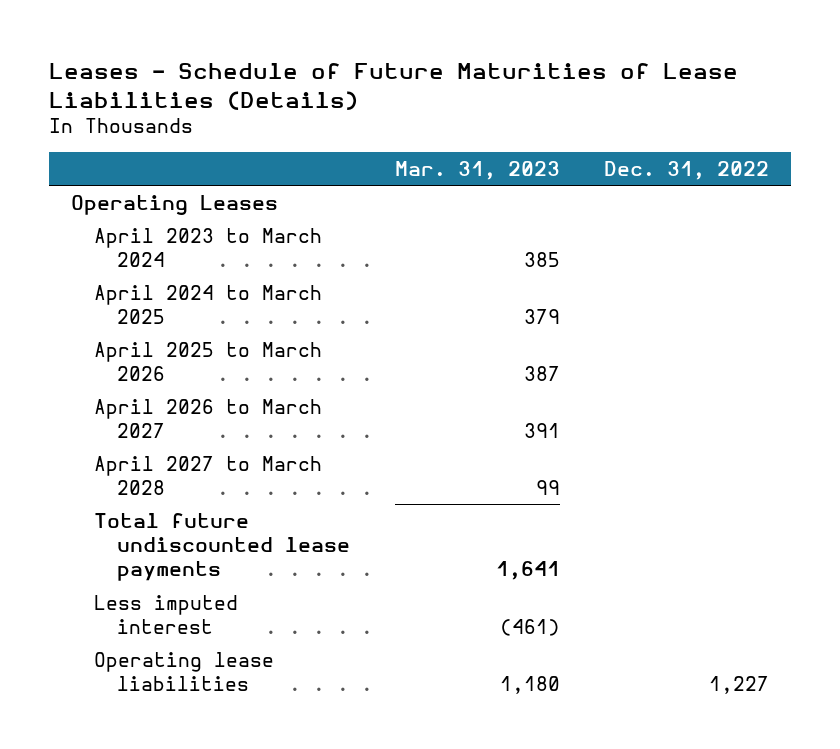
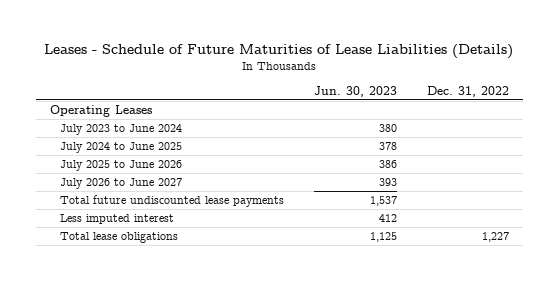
[394,160,560,180] Mar. 31, 2023 -> none
none -> [313,86,397,98] Jun. 30, 2023
[94,455,323,496] April 2027 to March 2028 -> none
[94,227,323,268] April 2023 to March 2024 -> [60,124,183,136] July 2023 to June 2024
[94,284,323,325] April 2024 to March 2025 -> [60,142,183,154] July 2024 to June 2025
[94,341,323,382] April 2025 to March 2026 -> [60,160,183,172] July 2025 to June 2026
[94,398,323,439] April 2026 to March 2027 -> [60,178,183,190] July 2026 to June 2027
[94,651,275,692] Operating lease liabilities -> [60,232,179,244] Total lease obligations

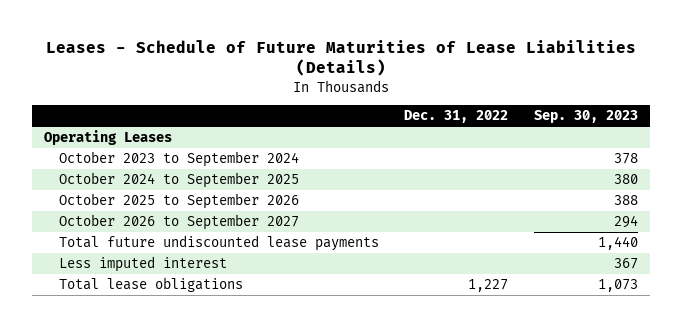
[313,86,397,98] Jun. 30, 2023 -> none
none -> [533,110,638,124] Sep. 30, 2023
[60,124,183,136] July 2023 to June 2024 -> [58,151,299,168] October 2023 to September 2024
[60,142,183,154] July 2024 to June 2025 -> [58,172,299,189] October 2024 to September 2025
[60,160,183,172] July 2025 to June 2026 -> [58,193,299,210] October 2025 to September 2026
[60,178,183,190] July 2026 to June 2027 -> [58,214,299,231] October 2026 to September 2027

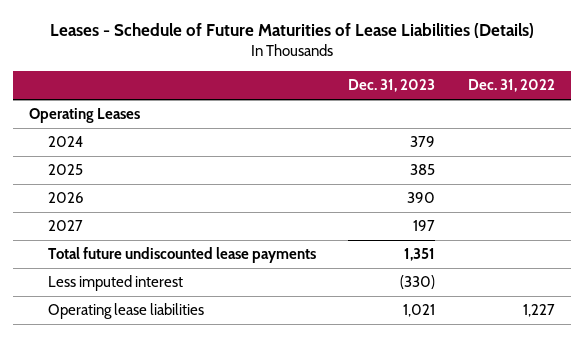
[533,110,638,124] Sep. 30, 2023 -> none
none -> [348,79,436,93] Dec. 31, 2023
[58,151,299,168] October 2023 to September 2024 -> [47,136,83,148] 2024
[58,172,299,189] October 2024 to September 2025 -> [47,164,83,176] 2025
[58,193,299,210] October 2025 to September 2026 -> [47,192,84,204] 2026
[58,214,299,231] October 2026 to September 2027 -> [47,220,83,232] 2027
[58,277,243,293] Total lease obligations -> [47,303,204,320] Operating lease liabilities

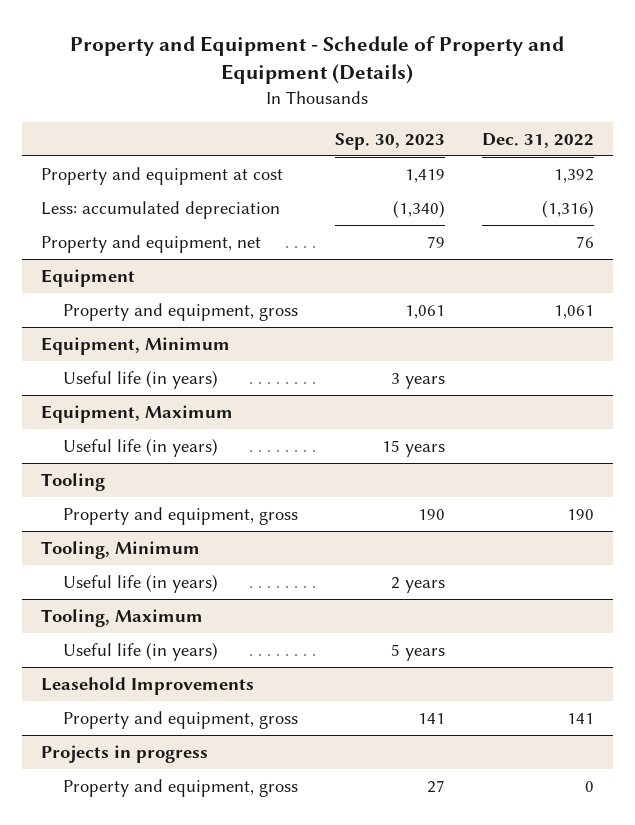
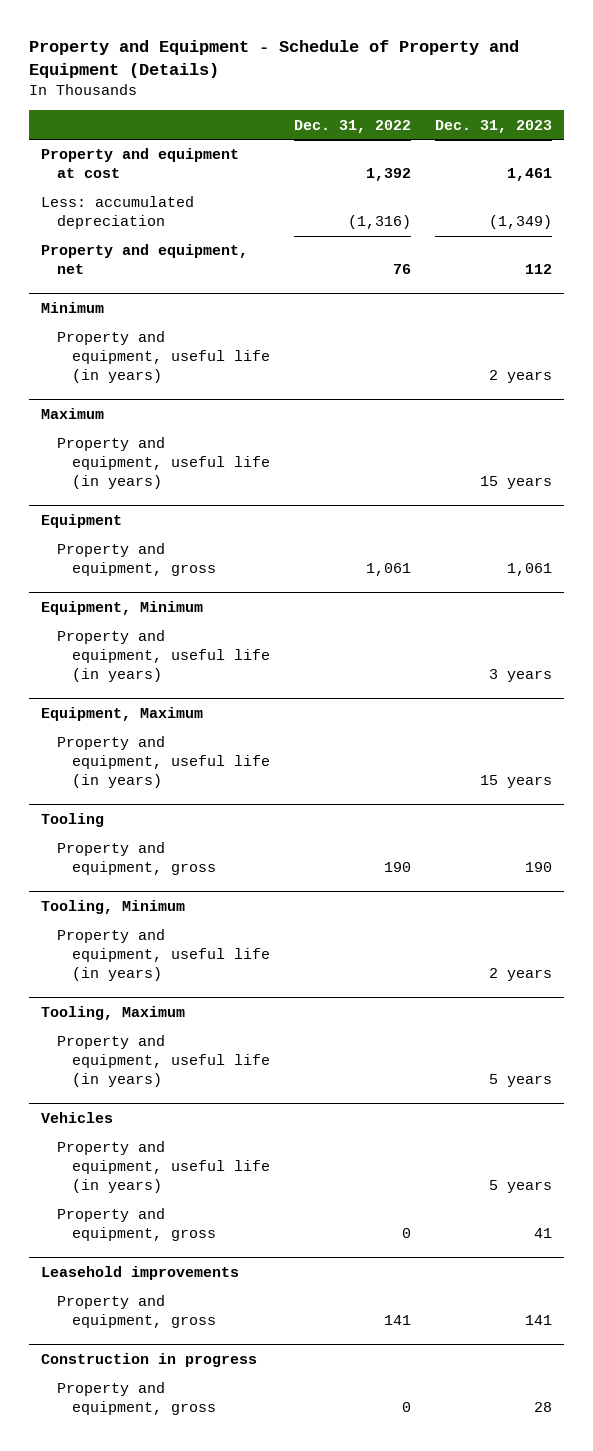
[334,132,445,150] Sep. 30, 2023 -> none
none -> [434,119,552,133] Dec. 31, 2023
none -> [41,301,105,313] Minimum
none -> [56,331,271,384] Property and equipment, useful life (in years)
none -> [41,407,105,419] Maximum
none -> [56,437,271,490] Property and equipment, useful life (in years)
[62,369,218,389] Useful life (in years) -> [56,630,271,683] Property and equipment, useful life (in years)
[62,437,218,457] Useful life (in years) -> [56,736,271,789] Property and equipment, useful life (in years)
[62,573,218,593] Useful life (in years) -> [56,929,271,982] Property and equipment, useful life (in years)
[62,641,218,661] Useful life (in years) -> [56,1035,271,1088] Property and equipment, useful life (in years)
none -> [41,1111,114,1123] Vehicles
none -> [56,1141,271,1194] Property and equipment, useful life (in years)
none -> [56,1208,217,1242] Property and equipment, gross
[40,676,254,695] Leasehold Improvements -> [41,1265,240,1280] Leasehold improvements
[40,744,208,763] Projects in progress -> [41,1352,258,1367] Construction in progress

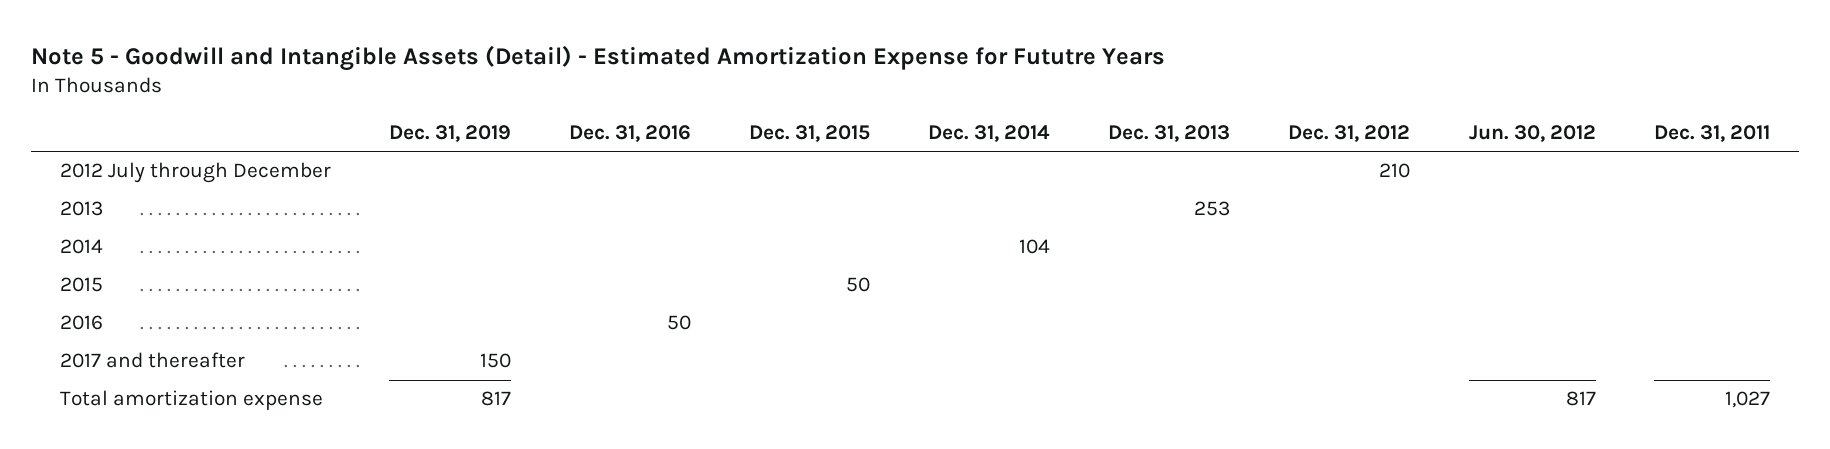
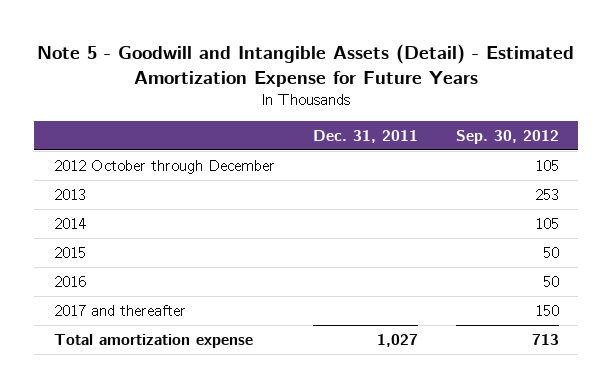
[31,45,1166,72] Note 5 - Goodwill and Intangible Assets (Detail) - Estimated Amortization Expense for Fututre Years -> [37,44,575,87] Note 5 - Goodwill and Intangible Assets (Detail) - Estimated Amortization Expense for Future Years
[389,124,512,142] Dec. 31, 2019 -> none
[569,124,692,142] Dec. 31, 2016 -> none
[749,124,871,142] Dec. 31, 2015 -> none
[928,124,1051,142] Dec. 31, 2014 -> none
[1108,124,1231,142] Dec. 31, 2013 -> none
[1288,124,1411,142] Dec. 31, 2012 -> none
[1468,124,1596,142] Jun. 30, 2012 -> none
none -> [455,129,559,144] Sep. 30, 2012
[60,162,332,184] 2012 July through December -> [53,159,275,174] 2012 October through December

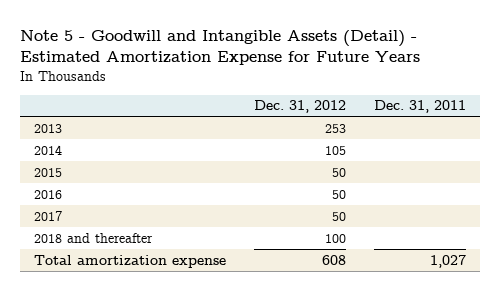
[455,129,559,144] Sep. 30, 2012 -> none
none -> [253,100,346,114] Dec. 31, 2012
[53,159,275,174] 2012 October through December -> none
none -> [33,210,62,221] 2017
[53,304,186,316] 2017 and thereafter -> [33,232,153,243] 2018 and thereafter

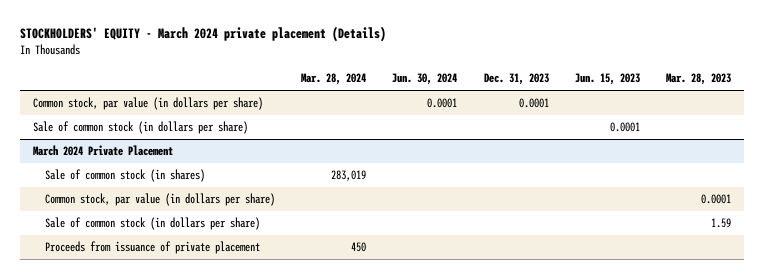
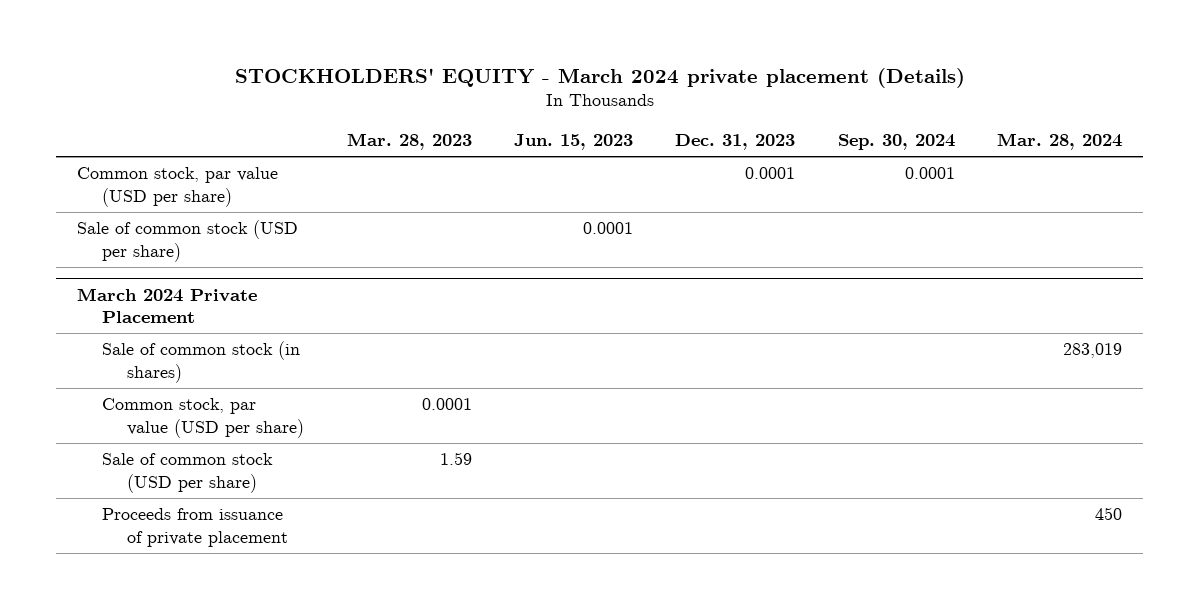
[392,73,458,86] Jun. 30, 2024 -> none
none -> [837,133,955,150] Sep. 30, 2024
[33,97,264,111] Common stock, par value (in dollars per share) -> [77,167,279,207] Common stock, par value (USD per share)
[33,121,249,135] Sale of common stock (in dollars per share) -> [77,220,299,262] Sale of common stock (USD per share)
[44,193,275,207] Common stock, par value (in dollars per share) -> [102,398,305,438] Common stock, par value (USD per share)
[44,217,260,231] Sale of common stock (in dollars per share) -> [102,453,274,493] Sale of common stock (USD per share)

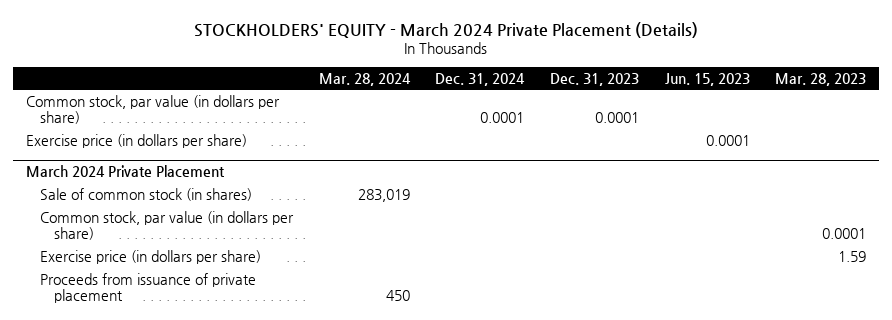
[234,67,965,88] STOCKHOLDERS' EQUITY - March 2024 private placement (Details) -> [194,21,699,38] STOCKHOLDERS' EQUITY - March 2024 Private Placement (Details)
[837,133,955,150] Sep. 30, 2024 -> none
none -> [435,72,526,86] Dec. 31, 2024
[77,167,279,207] Common stock, par value (USD per share) -> [26,95,281,125] Common stock, par value (in dollars per share)
[77,220,299,262] Sale of common stock (USD per share) -> [26,134,248,149] Exercise price (in dollars per share)
[102,398,305,438] Common stock, par value (USD per share) -> [39,211,294,241] Common stock, par value (in dollars per share)
[102,453,274,493] Sale of common stock (USD per share) -> [39,250,261,265] Exercise price (in dollars per share)

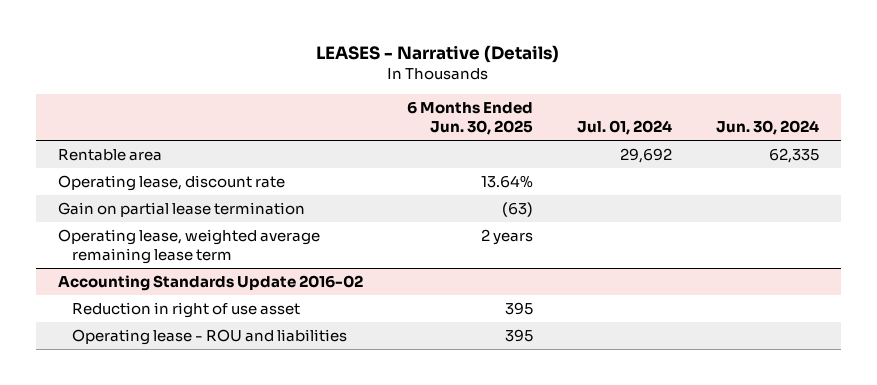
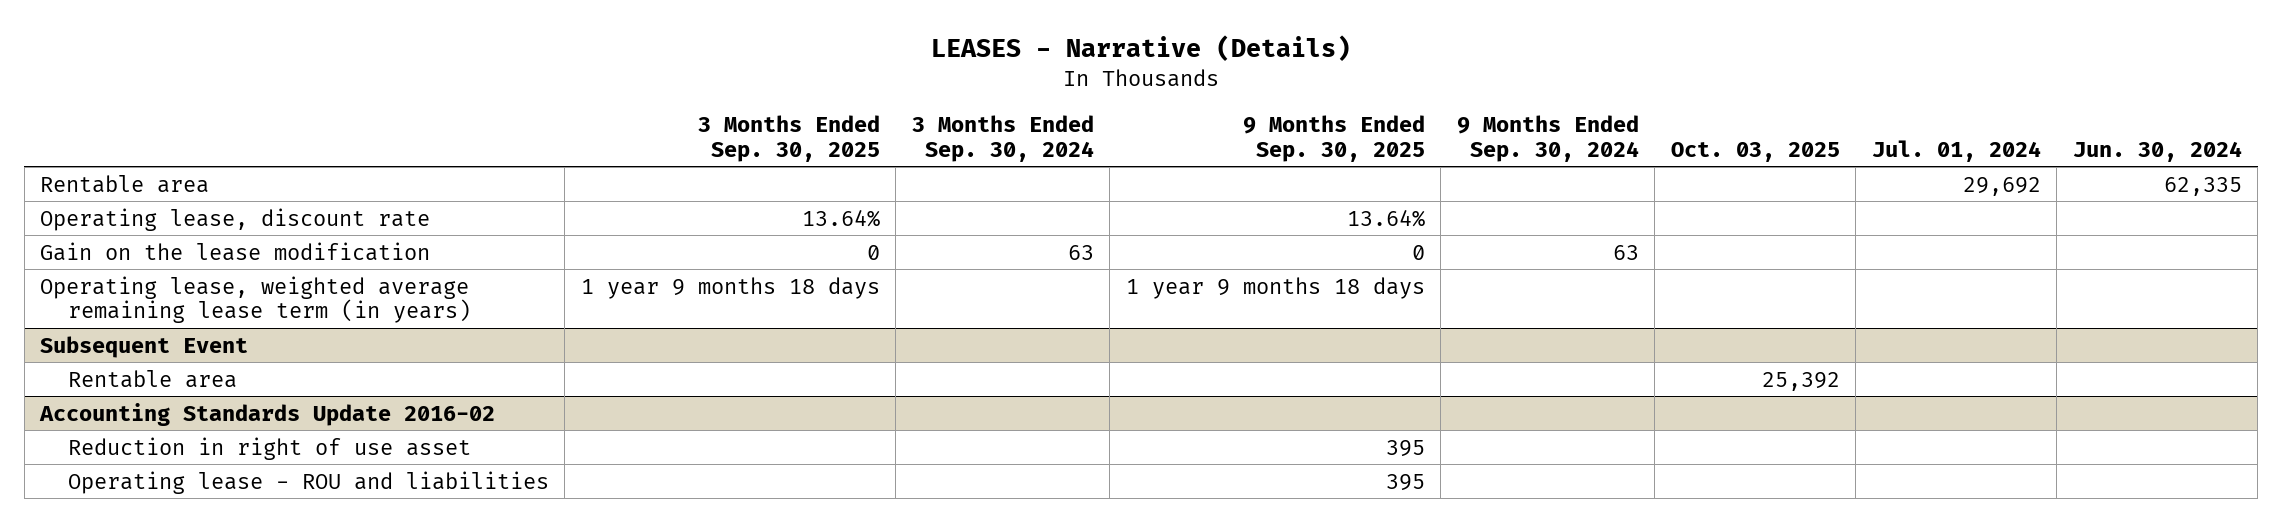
[406,101,533,135] 6 Months Ended Jun. 30, 2025 -> none
none -> [697,114,880,162] 3 Months Ended Sep. 30, 2025
none -> [911,114,1094,162] 3 Months Ended Sep. 30, 2024
none -> [1242,114,1425,162] 9 Months Ended Sep. 30, 2025
none -> [1456,114,1639,162] 9 Months Ended Sep. 30, 2024
none -> [1670,141,1840,162] Oct. 03, 2025
[57,202,305,218] Gain on partial lease termination -> [40,241,431,261] Gain on the lease modification
[57,229,320,264] Operating lease, weighted average remaining lease term -> [40,275,471,324] Operating lease, weighted average remaining lease term (in years)
none -> [40,335,249,358] Subsequent Event
none -> [67,369,237,388] Rentable area

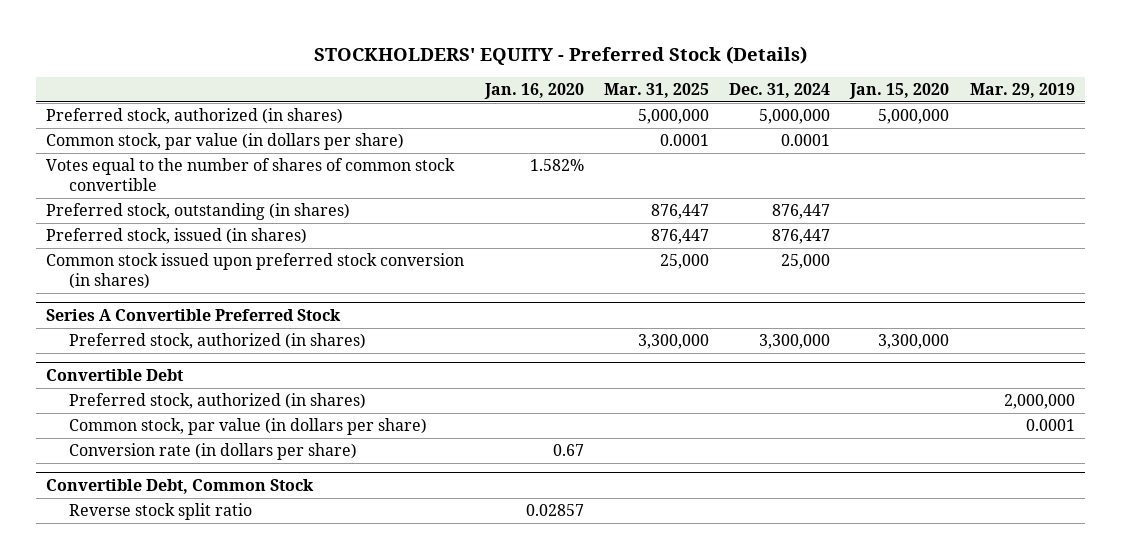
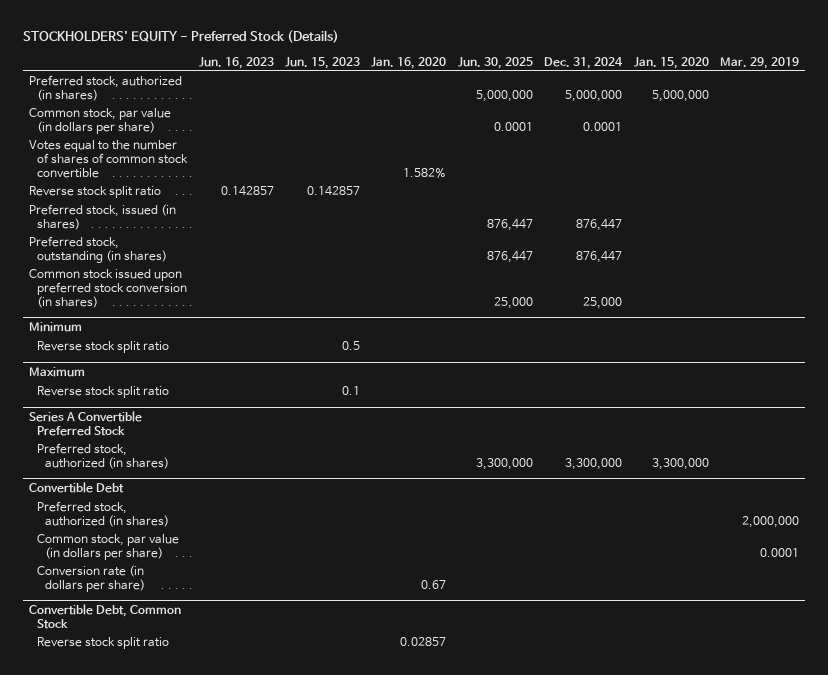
[603,83,709,99] Mar. 31, 2025 -> none
none -> [198,56,274,69] Jun. 16, 2023
none -> [284,56,360,69] Jun. 15, 2023
none -> [457,56,533,69] Jun. 30, 2025
none -> [29,186,162,199] Reverse stock split ratio
[46,203,351,221] Preferred stock, outstanding (in shares) -> [29,236,168,264] Preferred stock, outstanding (in shares)
none -> [29,322,83,333] Minimum
none -> [37,341,170,354] Reverse stock split ratio
none -> [29,367,86,378] Maximum
none -> [37,386,170,399] Reverse stock split ratio

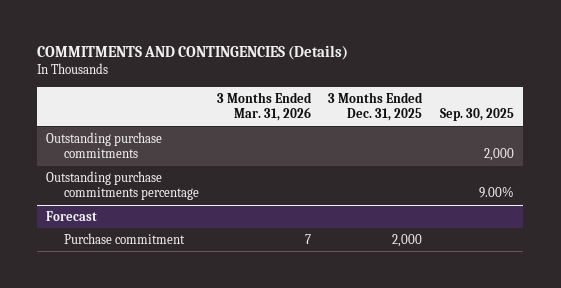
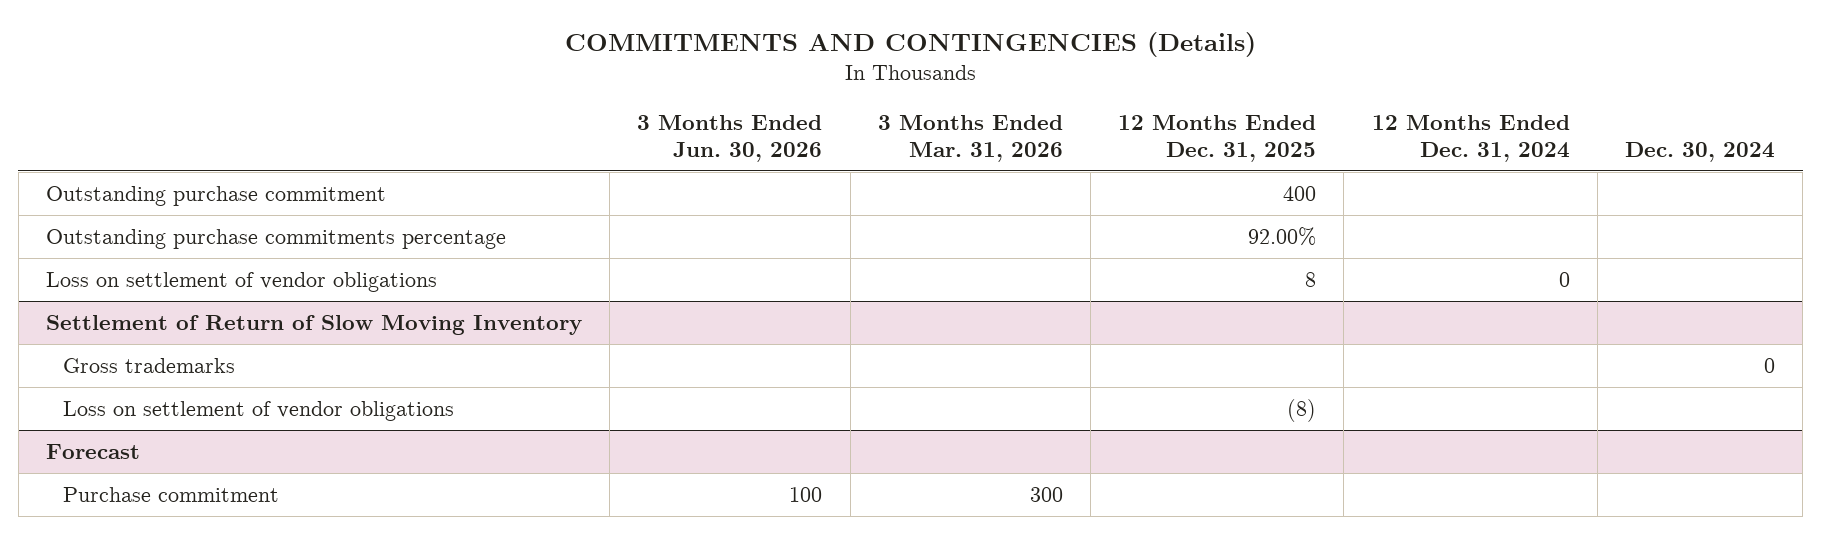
[328,91,424,122] 3 Months Ended Dec. 31, 2025 -> none
[440,108,515,122] Sep. 30, 2025 -> none
none -> [637,115,823,162] 3 Months Ended Jun. 30, 2026
none -> [1118,115,1317,162] 12 Months Ended Dec. 31, 2025
none -> [1371,115,1570,162] 12 Months Ended Dec. 31, 2024
none -> [1625,141,1776,162] Dec. 30, 2024
[46,132,163,159] Outstanding purchase commitments -> [46,185,387,206] Outstanding purchase commitment
none -> [46,271,438,292] Loss on settlement of vendor obligations
none -> [46,314,583,335] Settlement of Return of Slow Moving Inventory
none -> [63,357,236,373] Gross trademarks
none -> [63,400,455,421] Loss on settlement of vendor obligations
[304,234,311,245] 7 -> [1029,486,1063,502] 300

